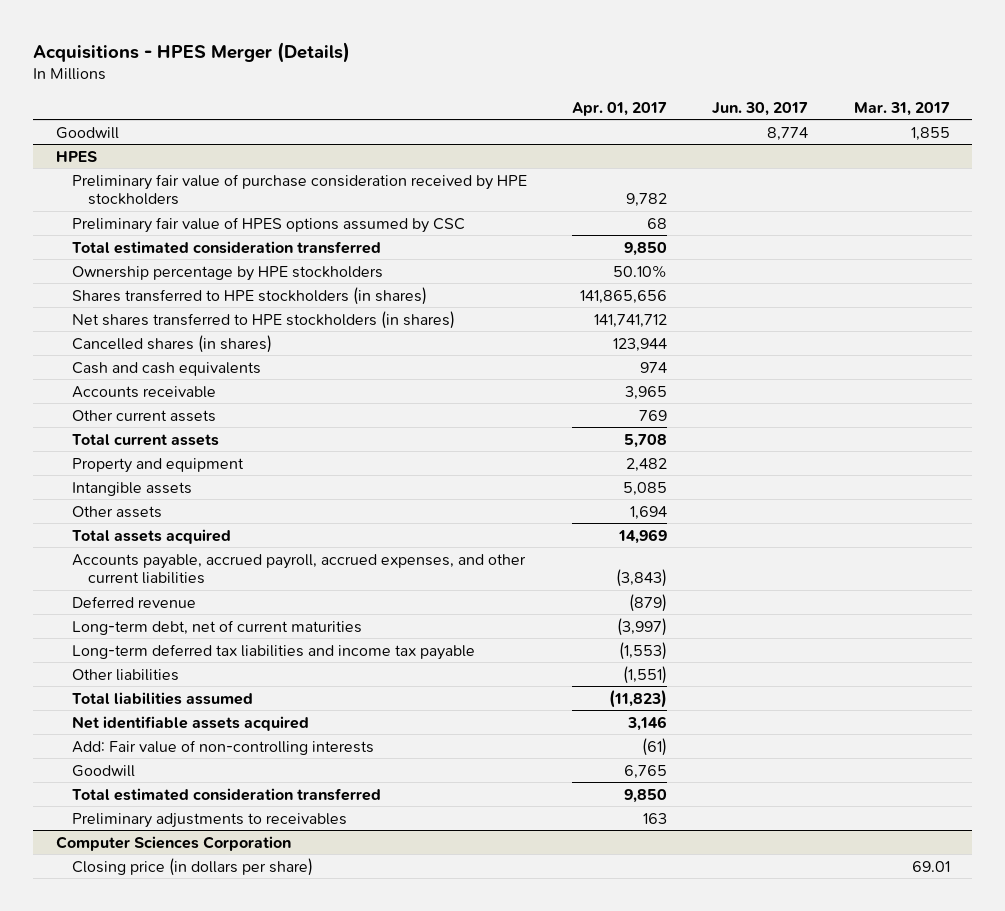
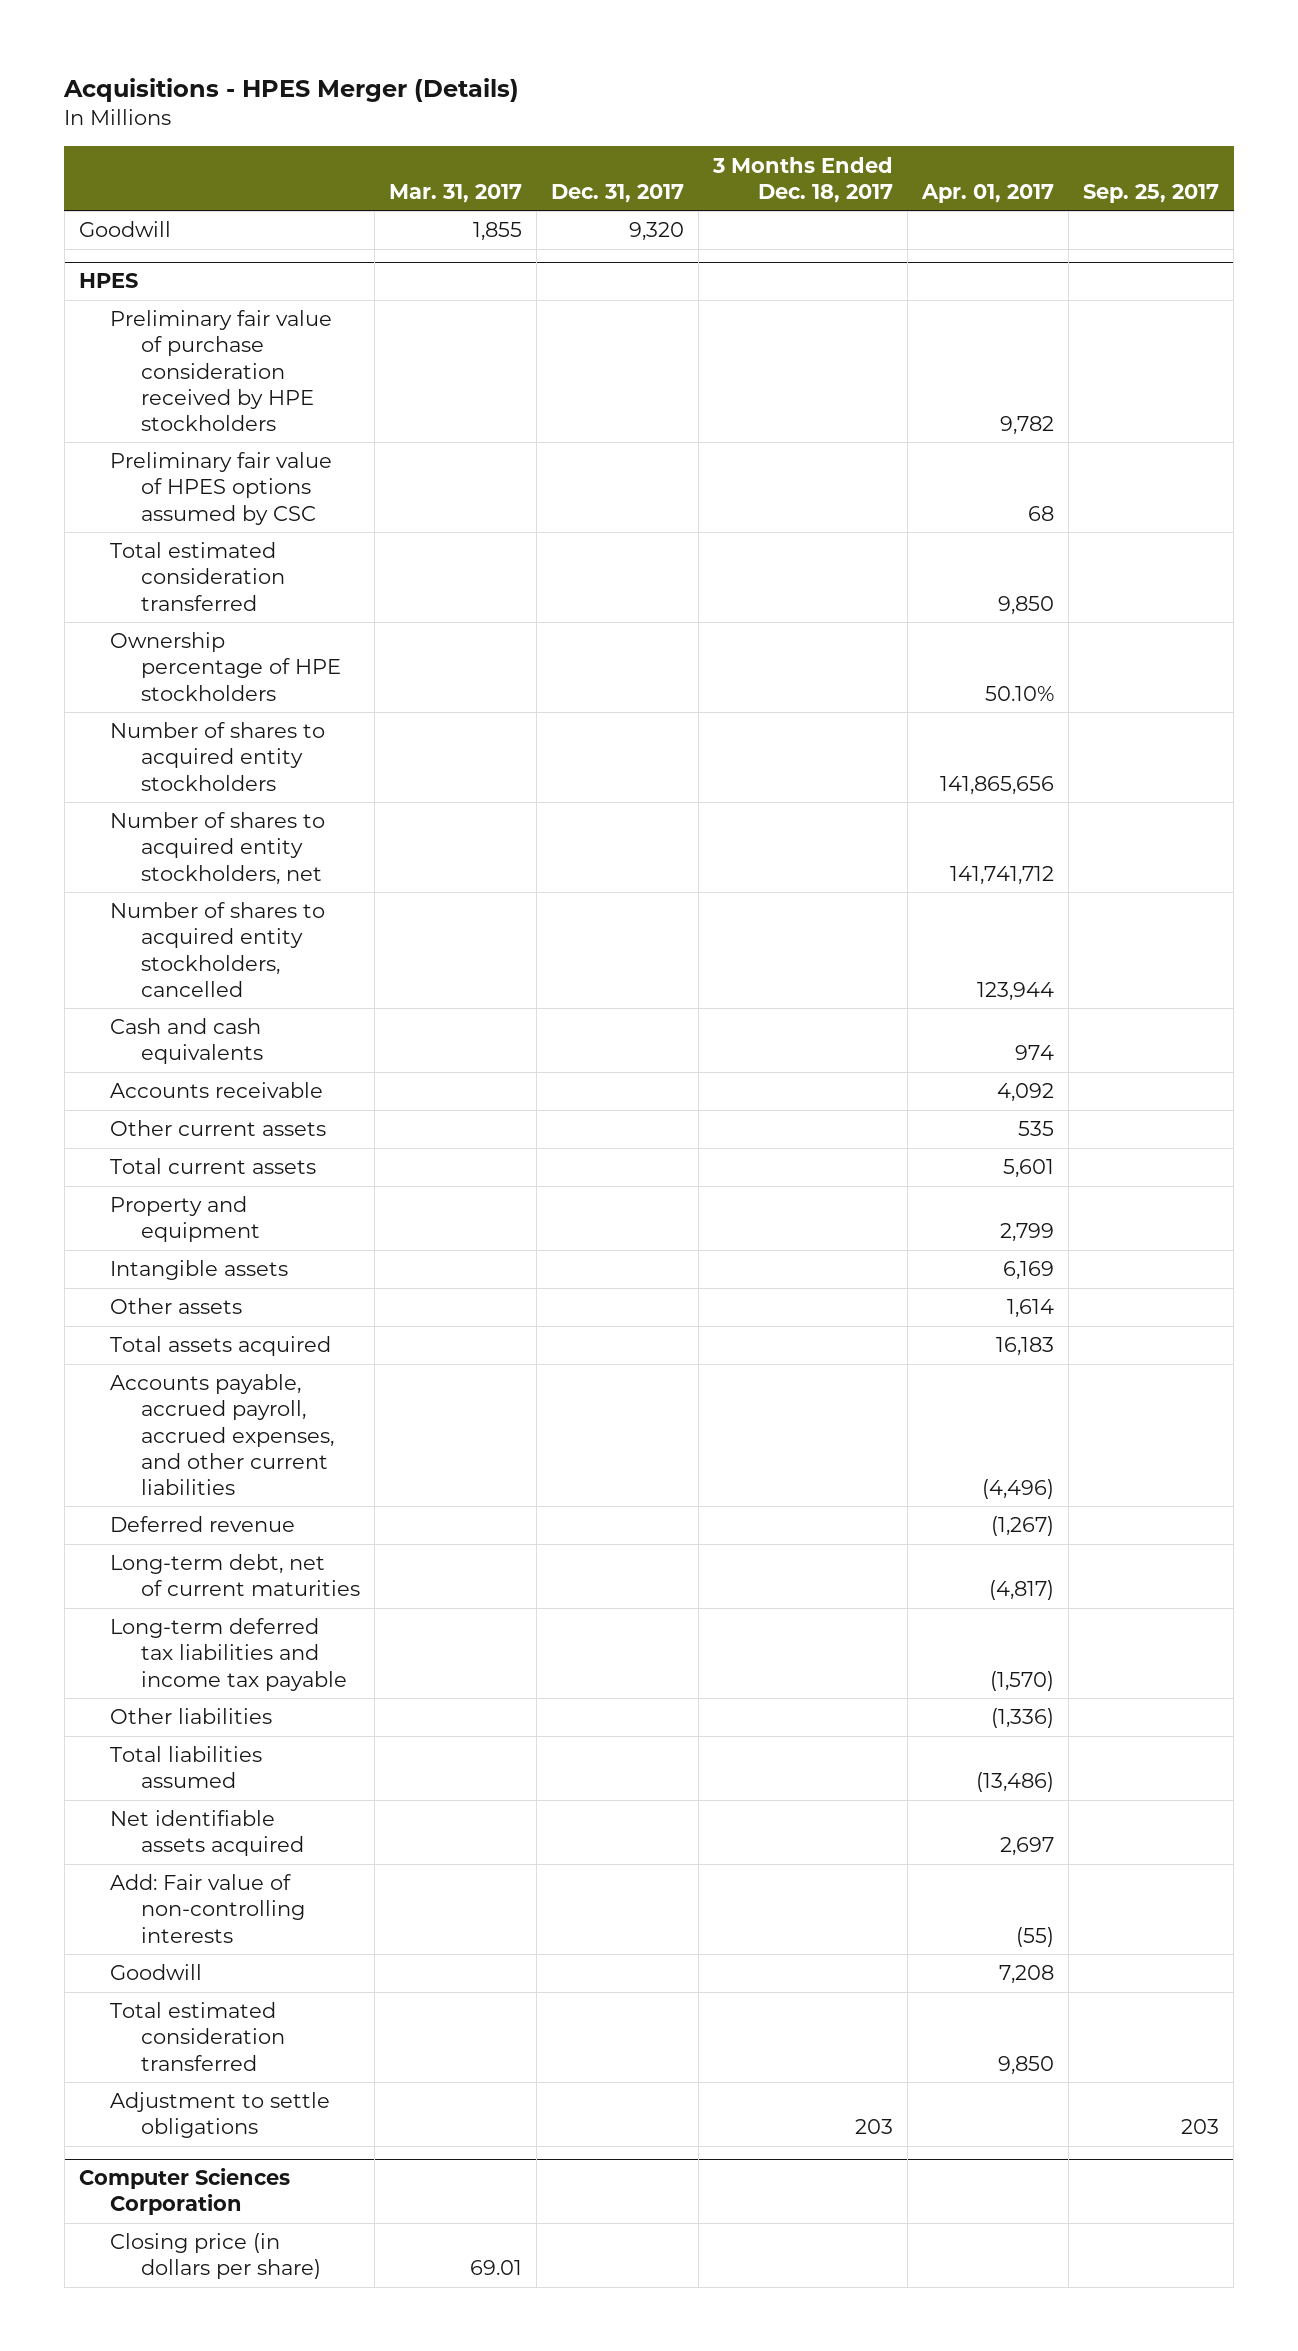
[712,101,809,116] Jun. 30, 2017 -> none
none -> [551,183,685,203] Dec. 31, 2017
none -> [712,156,894,203] 3 Months Ended Dec. 18, 2017
none -> [1083,183,1220,203] Sep. 25, 2017
[71,265,383,281] Ownership percentage by HPE stockholders -> [109,632,342,701] Ownership percentage of HPE stockholders
[71,286,427,305] Shares transferred to HPE stockholders (in shares) -> [109,722,325,791] Number of shares to acquired entity stockholders
[71,310,455,329] Net shares transferred to HPE stockholders (in shares) -> [109,812,325,885] Number of shares to acquired entity stockholders, net
[71,334,272,353] Cancelled shares (in shares) -> [109,902,325,997] Number of shares to acquired entity stockholders, cancelled
[625,385,668,400] 3,965 -> [997,1083,1055,1103] 4,092
[639,409,668,421] 769 -> [1018,1121,1055,1137] 535
[624,433,668,448] 5,708 -> [1003,1159,1055,1179] 5,601
[626,457,668,472] 2,482 -> [1000,1223,1055,1243] 2,799
[623,481,668,496] 5,085 -> [1003,1261,1055,1281] 6,169
[630,505,668,520] 1,694 -> [1007,1299,1055,1319] 1,614
[618,528,668,544] 14,969 -> [996,1337,1055,1357] 16,183
[616,568,668,587] (3,843) -> [982,1479,1055,1500] (4,496)
[629,593,668,612] (879) -> [991,1516,1055,1537] (1,267)
[617,617,668,636] (3,997) -> [989,1580,1055,1601] (4,817)
[619,641,668,660] (1,553) -> [990,1670,1055,1691] (1,570)
[623,665,668,684] (1,551) -> [991,1708,1055,1729] (1,336)
[609,689,668,708] (11,823) -> [976,1772,1055,1793] (13,486)
[627,715,668,731] 3,146 -> [1000,1837,1055,1857] 2,697
[642,737,668,756] (61) -> [1016,1926,1055,1947] (55)
[624,764,668,779] 6,765 -> [999,1965,1055,1985] 7,208
[71,812,347,828] Preliminary adjustments to receivables -> none
none -> [109,2092,330,2139] Adjustment to settle obligations

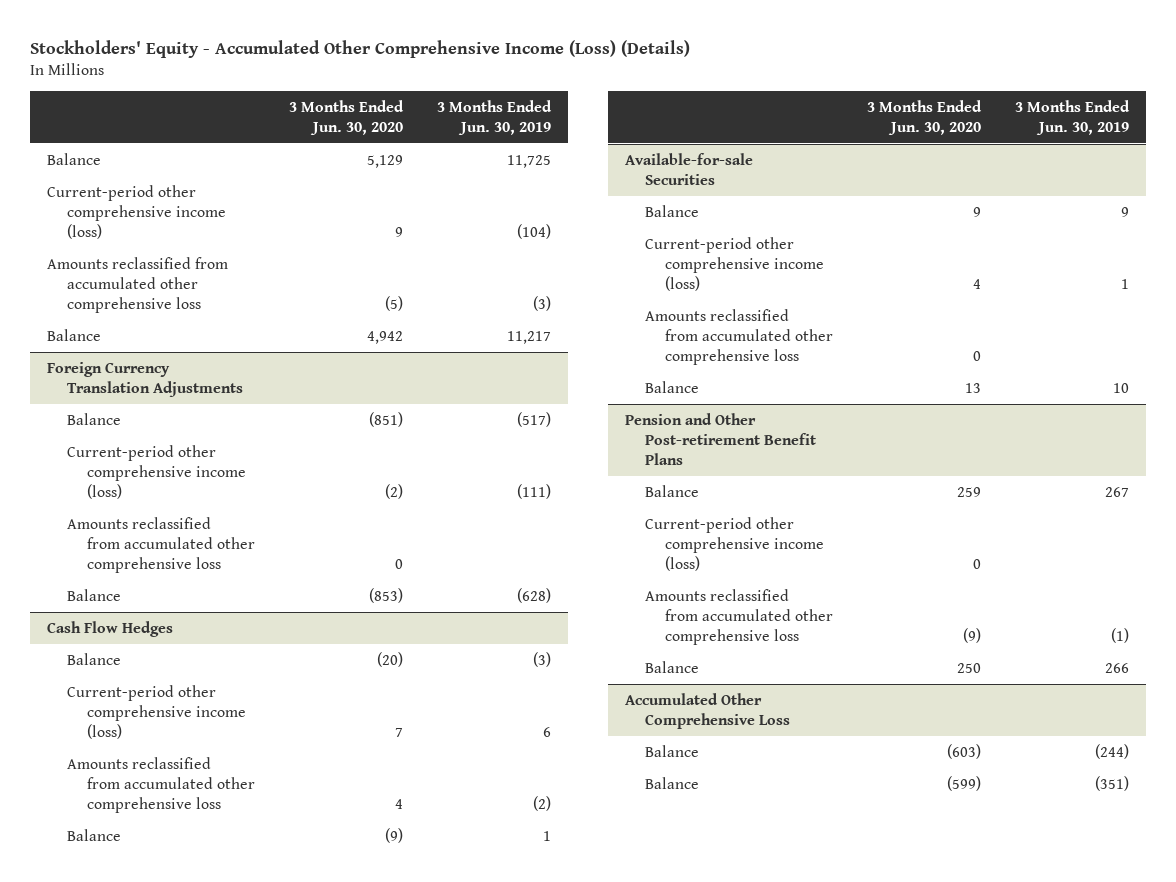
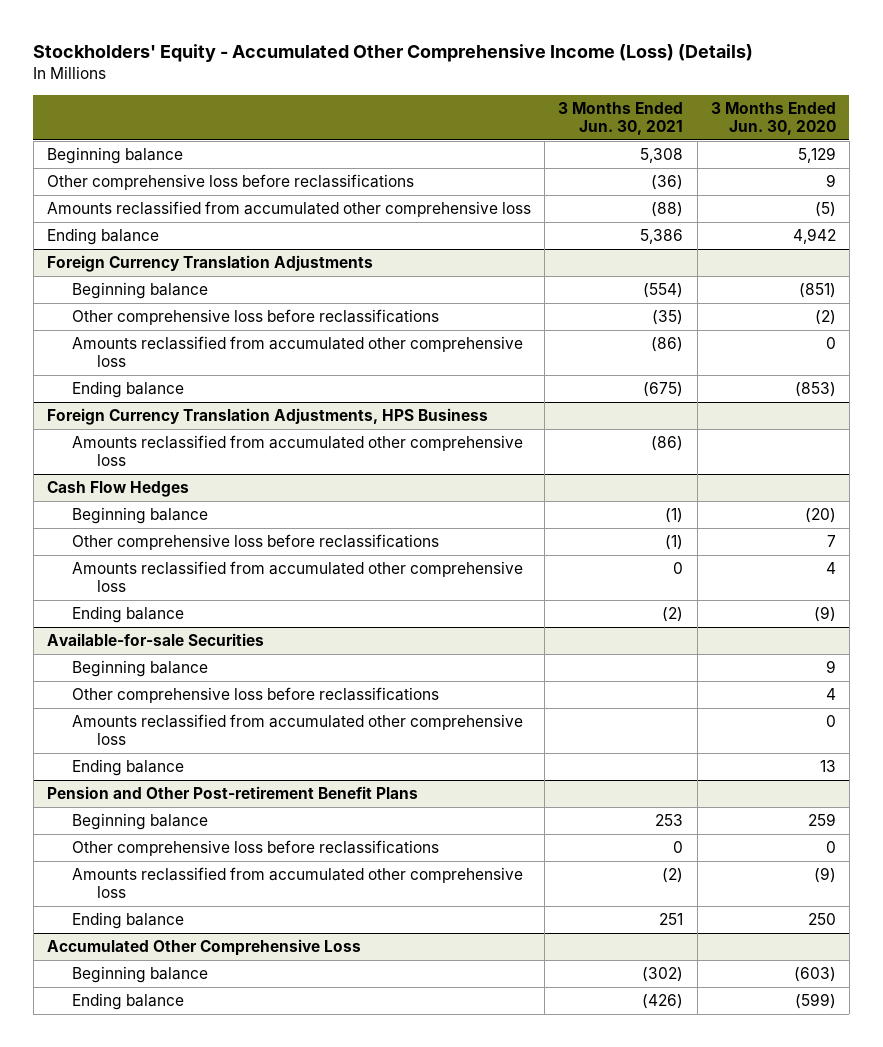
[437,99,553,135] 3 Months Ended Jun. 30, 2019 -> none
none -> [558,101,684,136] 3 Months Ended Jun. 30, 2021
[46,152,101,165] Balance -> [46,147,183,165] Beginning balance
[46,184,226,239] Current-period other comprehensive income (loss) -> [46,174,414,191] Other comprehensive loss before reclassifications
[46,328,101,341] Balance -> [46,228,159,246] Ending balance
[66,412,121,425] Balance -> [72,282,209,300] Beginning balance
[66,444,246,499] Current-period other comprehensive income (loss) -> [72,309,440,326] Other comprehensive loss before reclassifications
[66,588,121,601] Balance -> [72,381,185,399] Ending balance
none -> [46,408,488,426] Foreign Currency Translation Adjustments, HPS Business
none -> [72,435,524,467] Amounts reclassified from accumulated other comprehensive loss
[66,652,121,665] Balance -> [72,507,209,525] Beginning balance
[66,684,246,739] Current-period other comprehensive income (loss) -> [72,534,440,551] Other comprehensive loss before reclassifications
[66,828,121,841] Balance -> [72,606,185,624] Ending balance
[644,204,699,217] Balance -> [72,660,209,678] Beginning balance
[644,236,824,291] Current-period other comprehensive income (loss) -> [72,687,440,704] Other comprehensive loss before reclassifications
[644,380,699,393] Balance -> [72,759,185,777] Ending balance
[644,484,699,497] Balance -> [72,813,209,831] Beginning balance
[644,516,824,571] Current-period other comprehensive income (loss) -> [72,840,440,857] Other comprehensive loss before reclassifications
[644,660,699,673] Balance -> [72,912,185,930] Ending balance
[644,744,699,757] Balance -> [72,966,209,984] Beginning balance
[644,776,699,789] Balance -> [72,993,185,1011] Ending balance

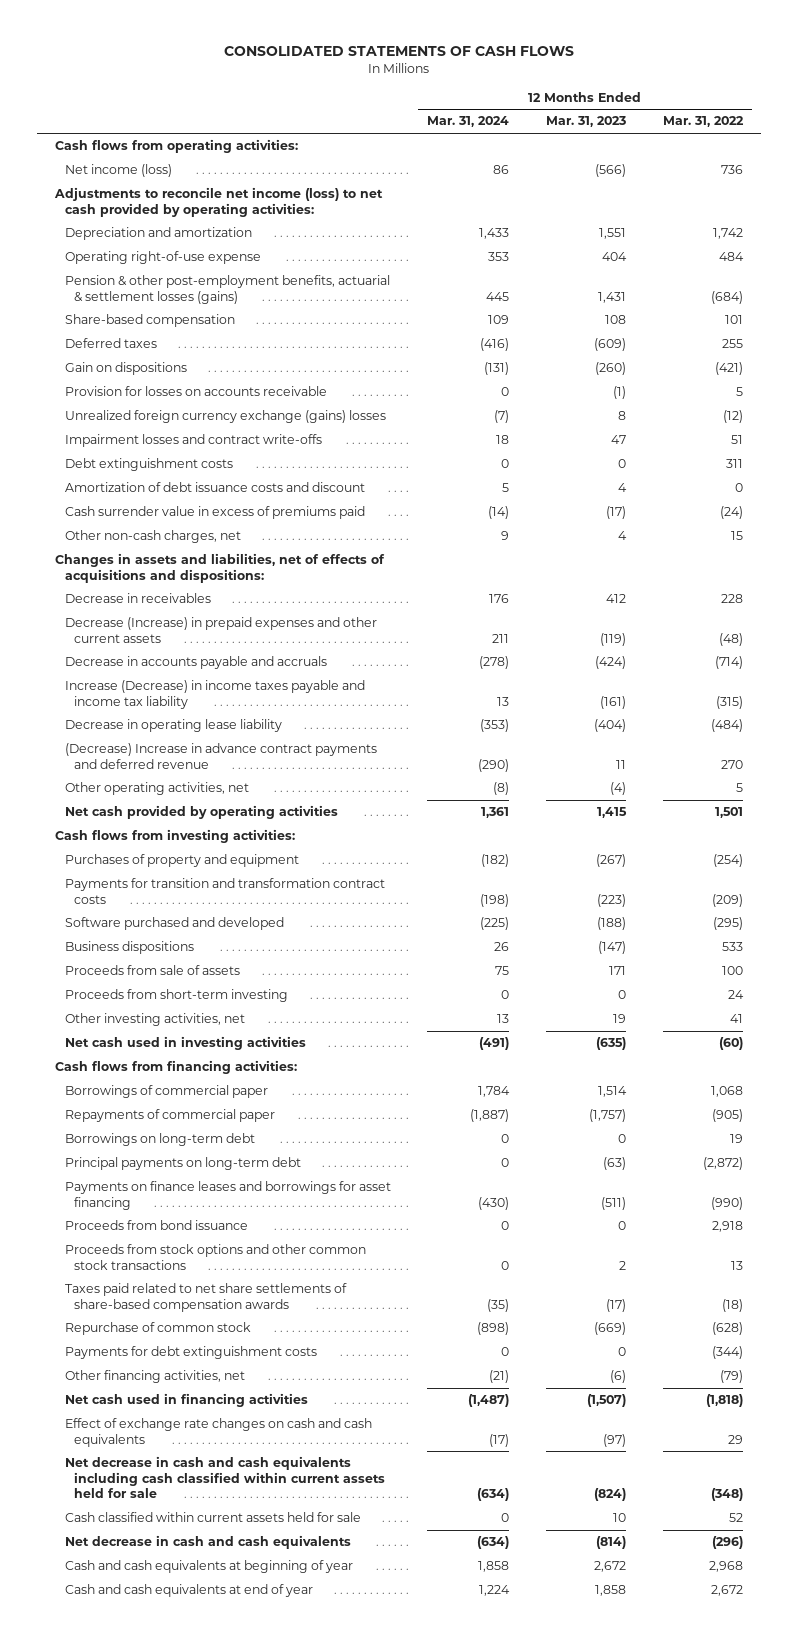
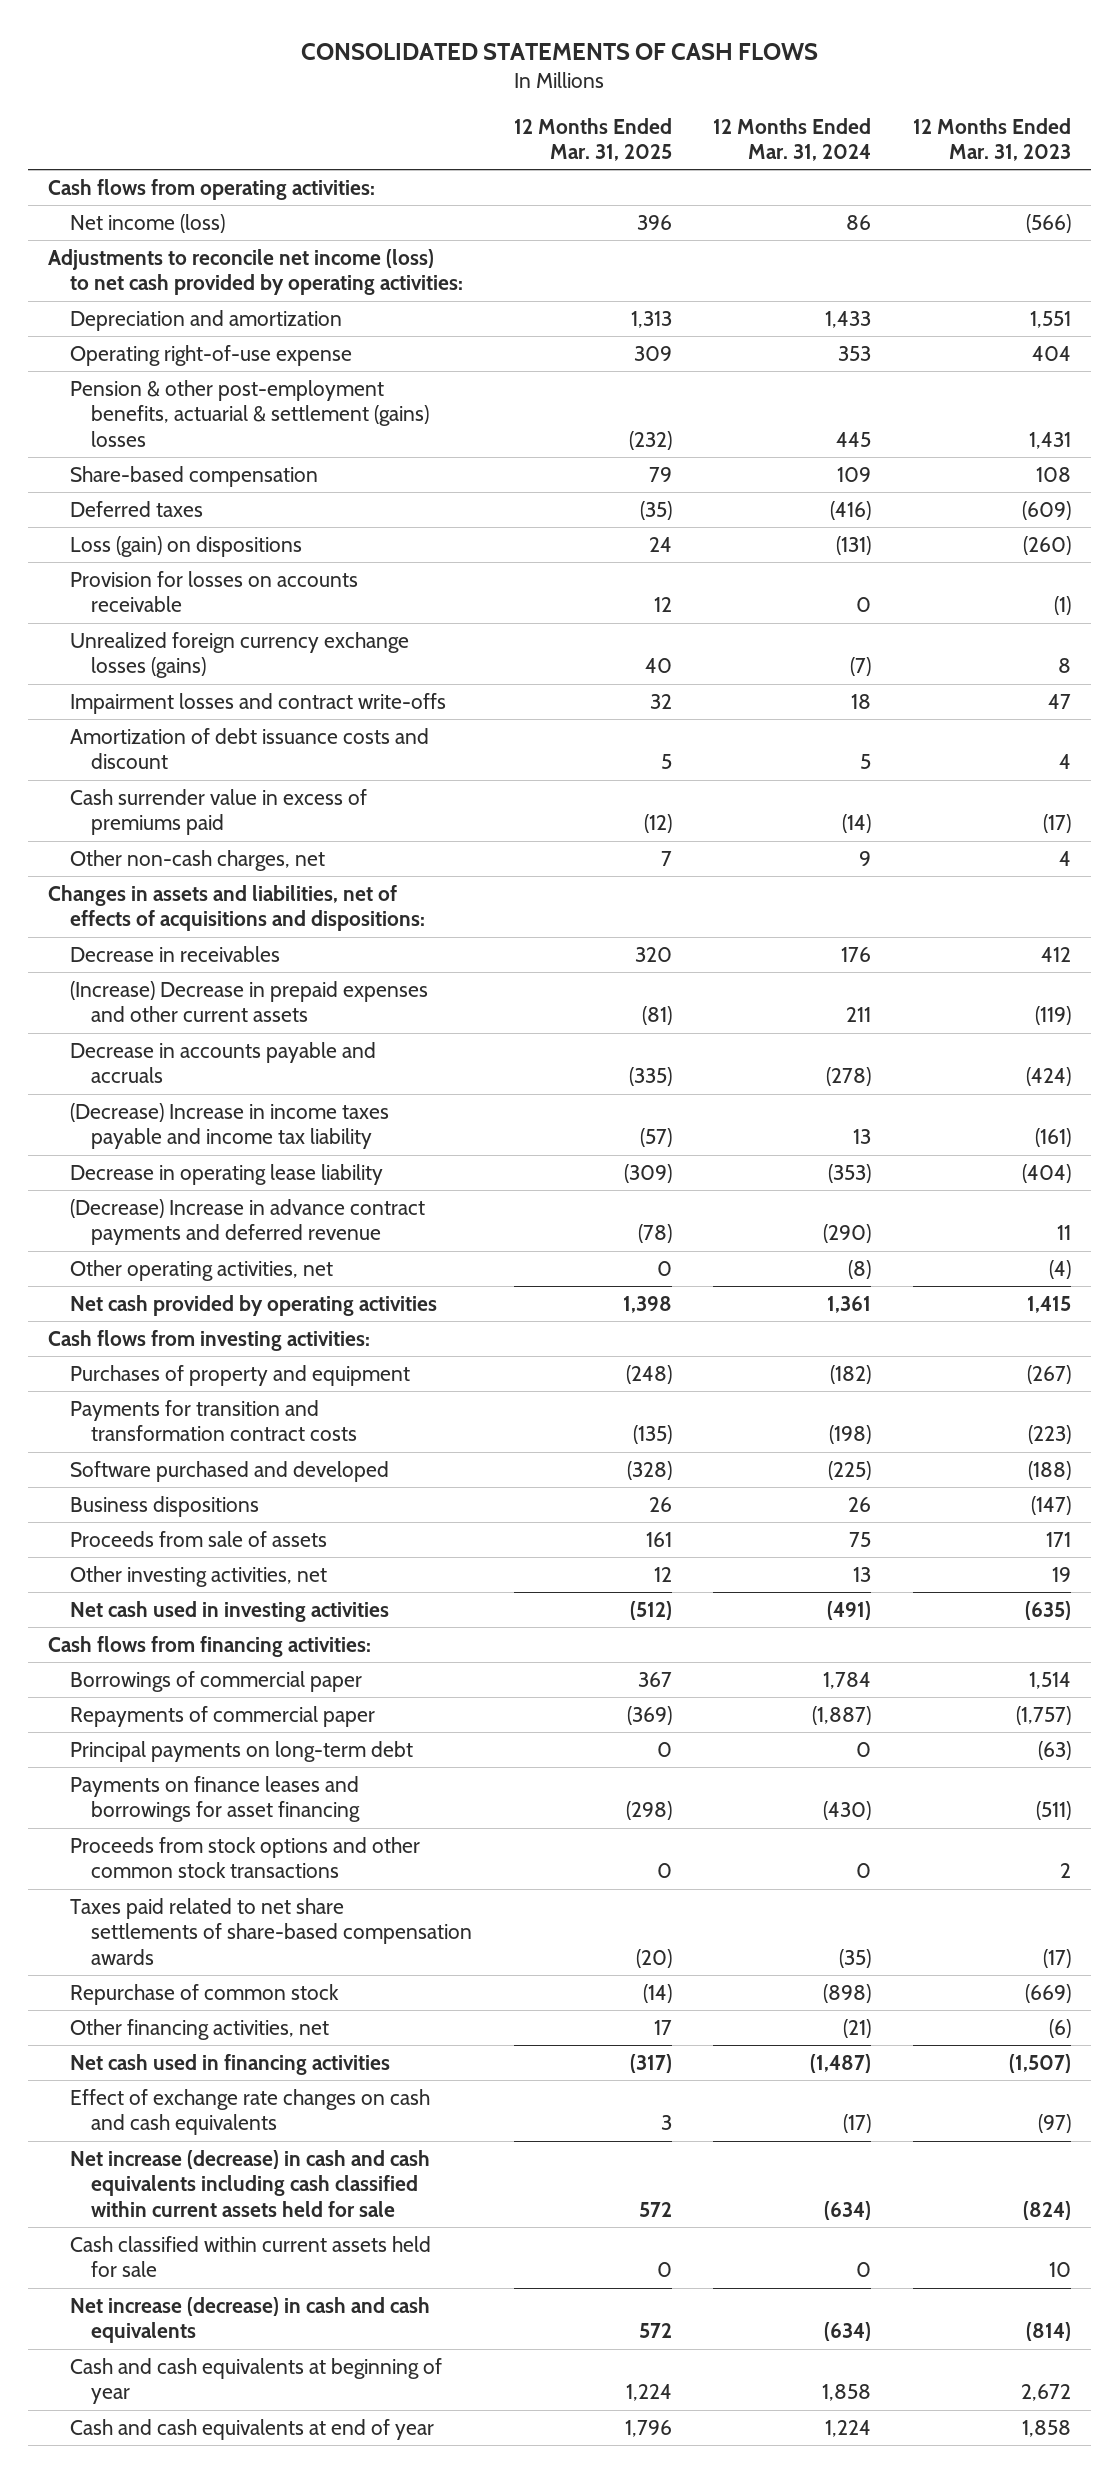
[662,116,744,128] Mar. 31, 2022 -> none
none -> [513,117,672,162] 12 Months Ended Mar. 31, 2025
[64,275,390,304] Pension & other post-employment benefits, actuarial & settlement losses (gains) -> [69,379,430,448] Pension & other post-employment benefits, actuarial & settlement (gains) losses
[64,362,187,376] Gain on dispositions -> [69,535,302,557] Loss (gain) on dispositions
[64,410,386,424] Unrealized foreign currency exchange (gains) losses -> [69,631,409,679] Unrealized foreign currency exchange losses (gains)
[64,458,233,472] Debt extinguishment costs -> none
[64,617,377,643] Decrease (Increase) in prepaid expenses and other current assets -> [69,980,428,1023] (Increase) Decrease in prepaid expenses and other current assets
[64,680,365,709] Increase (Decrease) in income taxes payable and income tax liability -> [69,1102,389,1150] (Decrease) Increase in income taxes payable and income tax liability
[64,989,288,1003] Proceeds from short-term investing -> none
[64,1133,255,1147] Borrowings on long-term debt -> none
[64,1220,248,1231] Proceeds from bond issuance -> none
[64,1346,317,1360] Payments for debt extinguishment costs -> none
[64,1456,385,1499] Net decrease in cash and cash equivalents including cash classified within current assets held for sale -> [69,2149,430,2218] Net increase (decrease) in cash and cash equivalents including cash classified within current assets held for sale
[64,1535,351,1550] Net decrease in cash and cash equivalents -> [69,2296,430,2344] Net increase (decrease) in cash and cash equivalents

